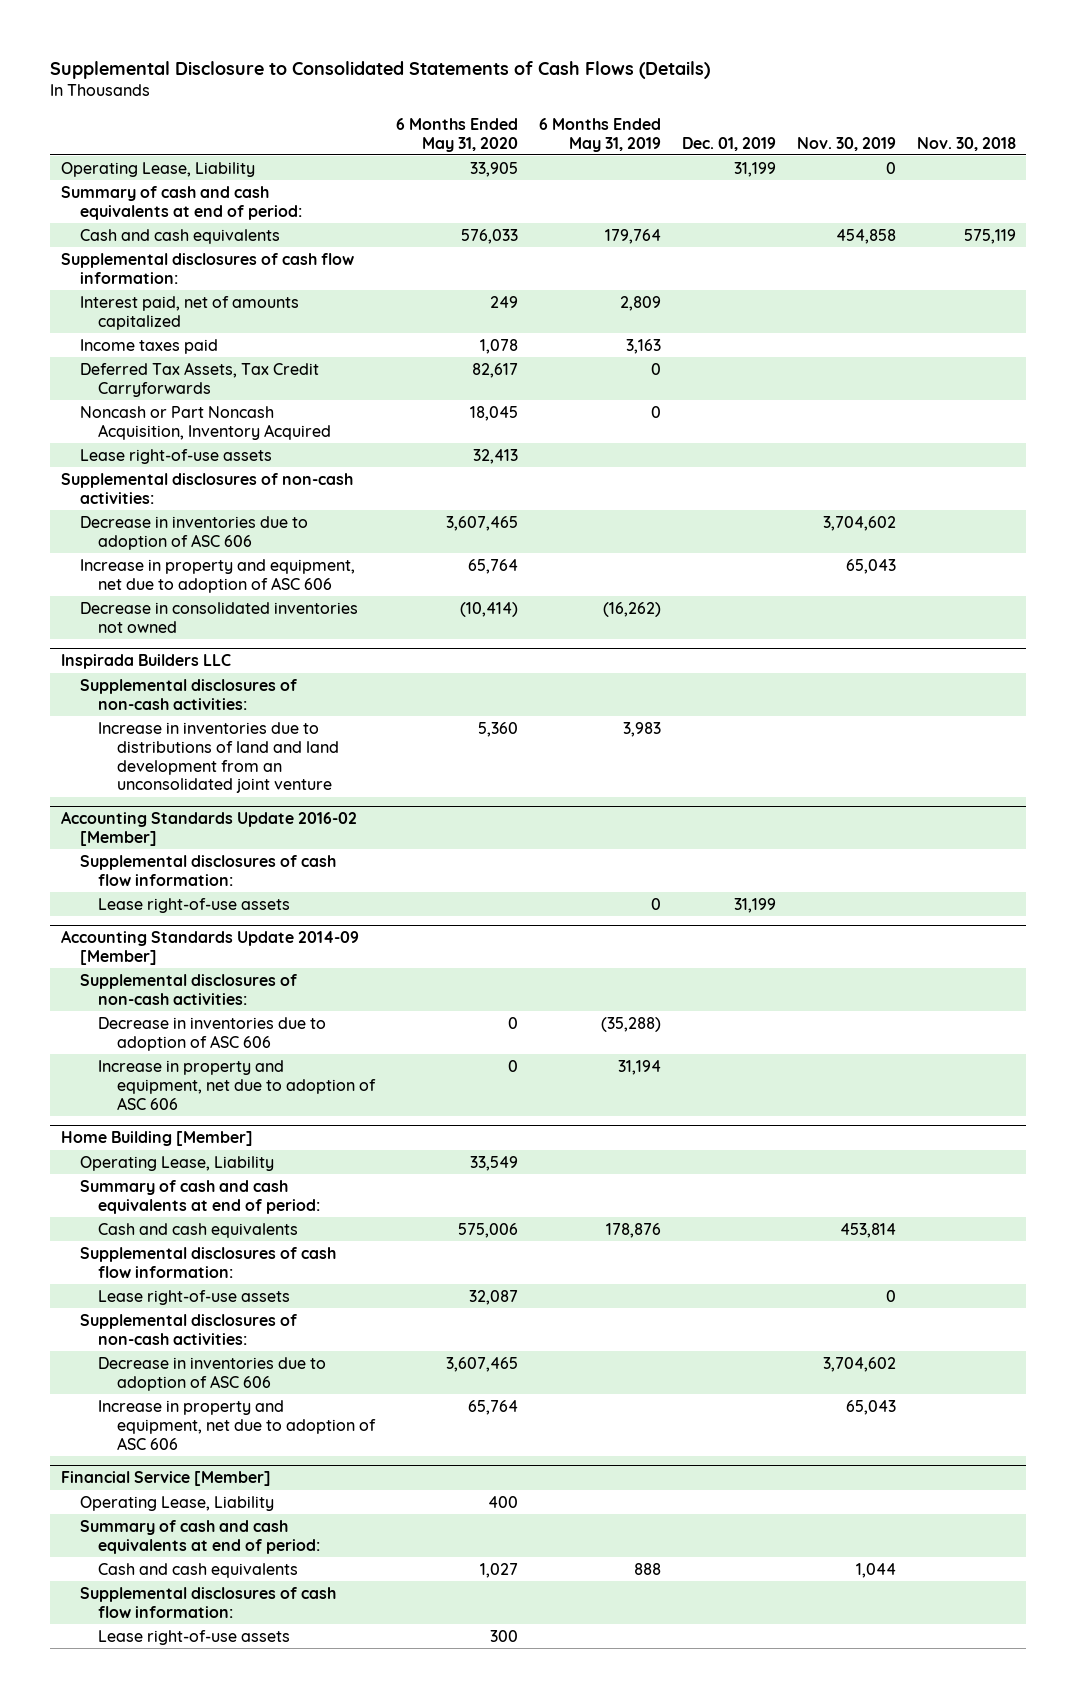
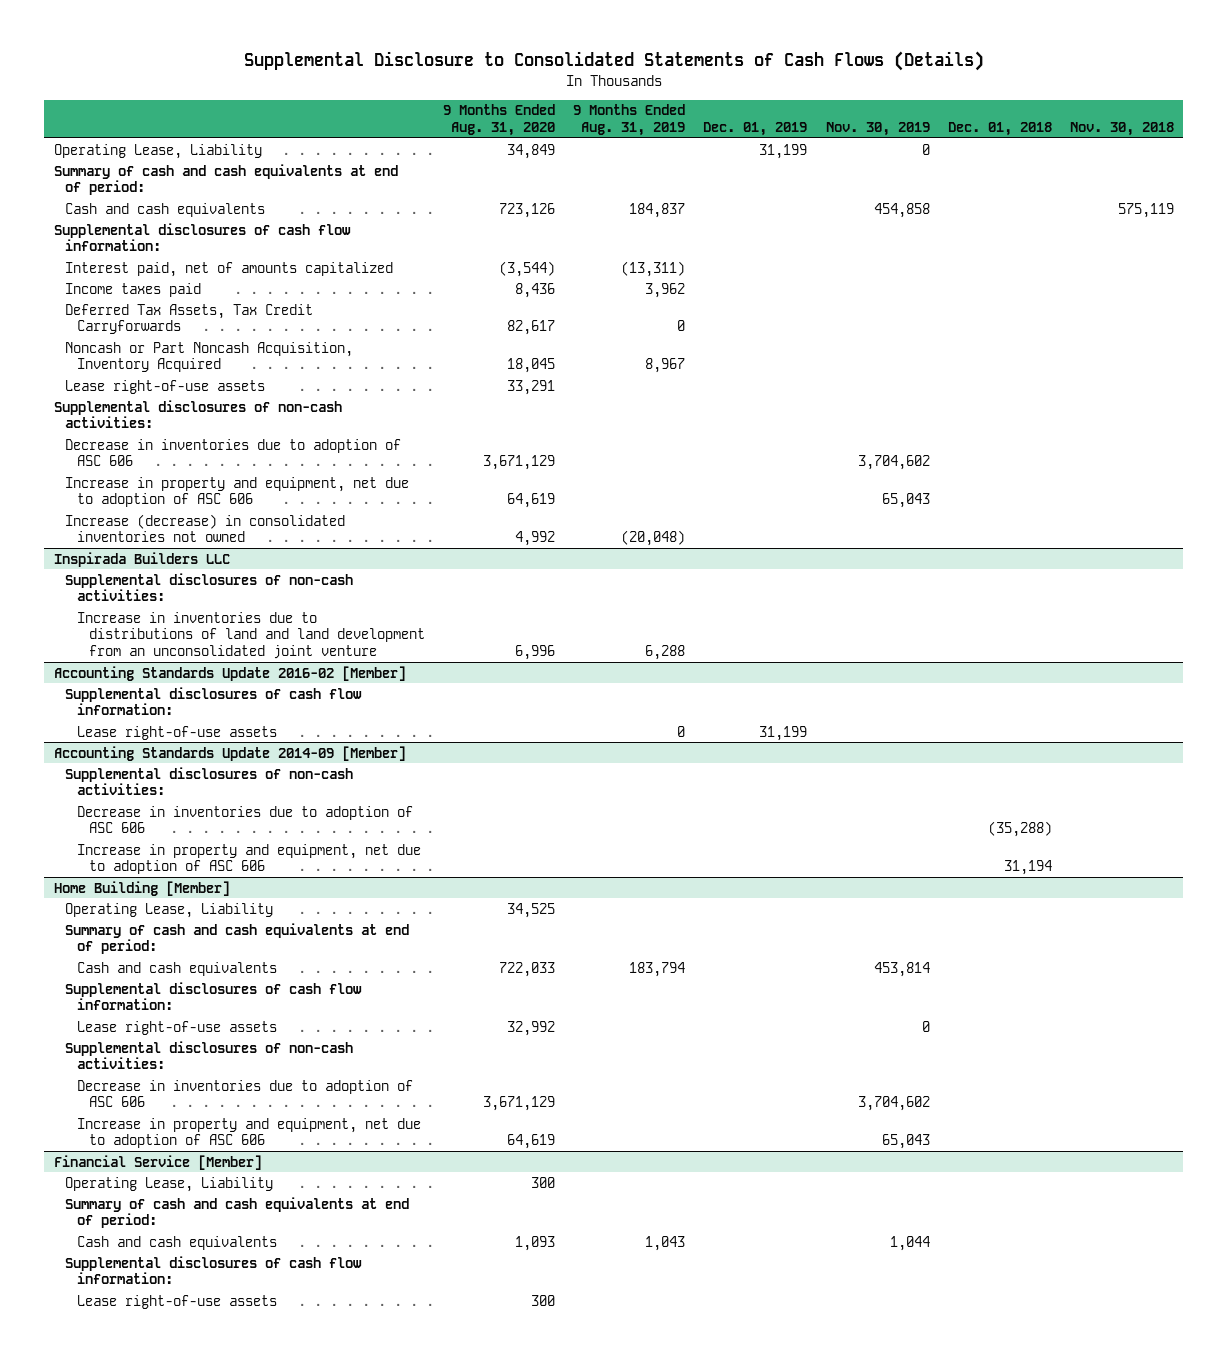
[395,117,518,152] 6 Months Ended May 31, 2020 -> none
[538,117,661,152] 6 Months Ended May 31, 2019 -> none
none -> [443,104,556,137] 9 Months Ended Aug. 31, 2020
none -> [573,104,686,137] 9 Months Ended Aug. 31, 2019
none -> [947,122,1052,137] Dec. 01, 2018
[79,601,358,633] Decrease in consolidated inventories not owned -> [65,513,346,543] Increase (decrease) in consolidated inventories not owned

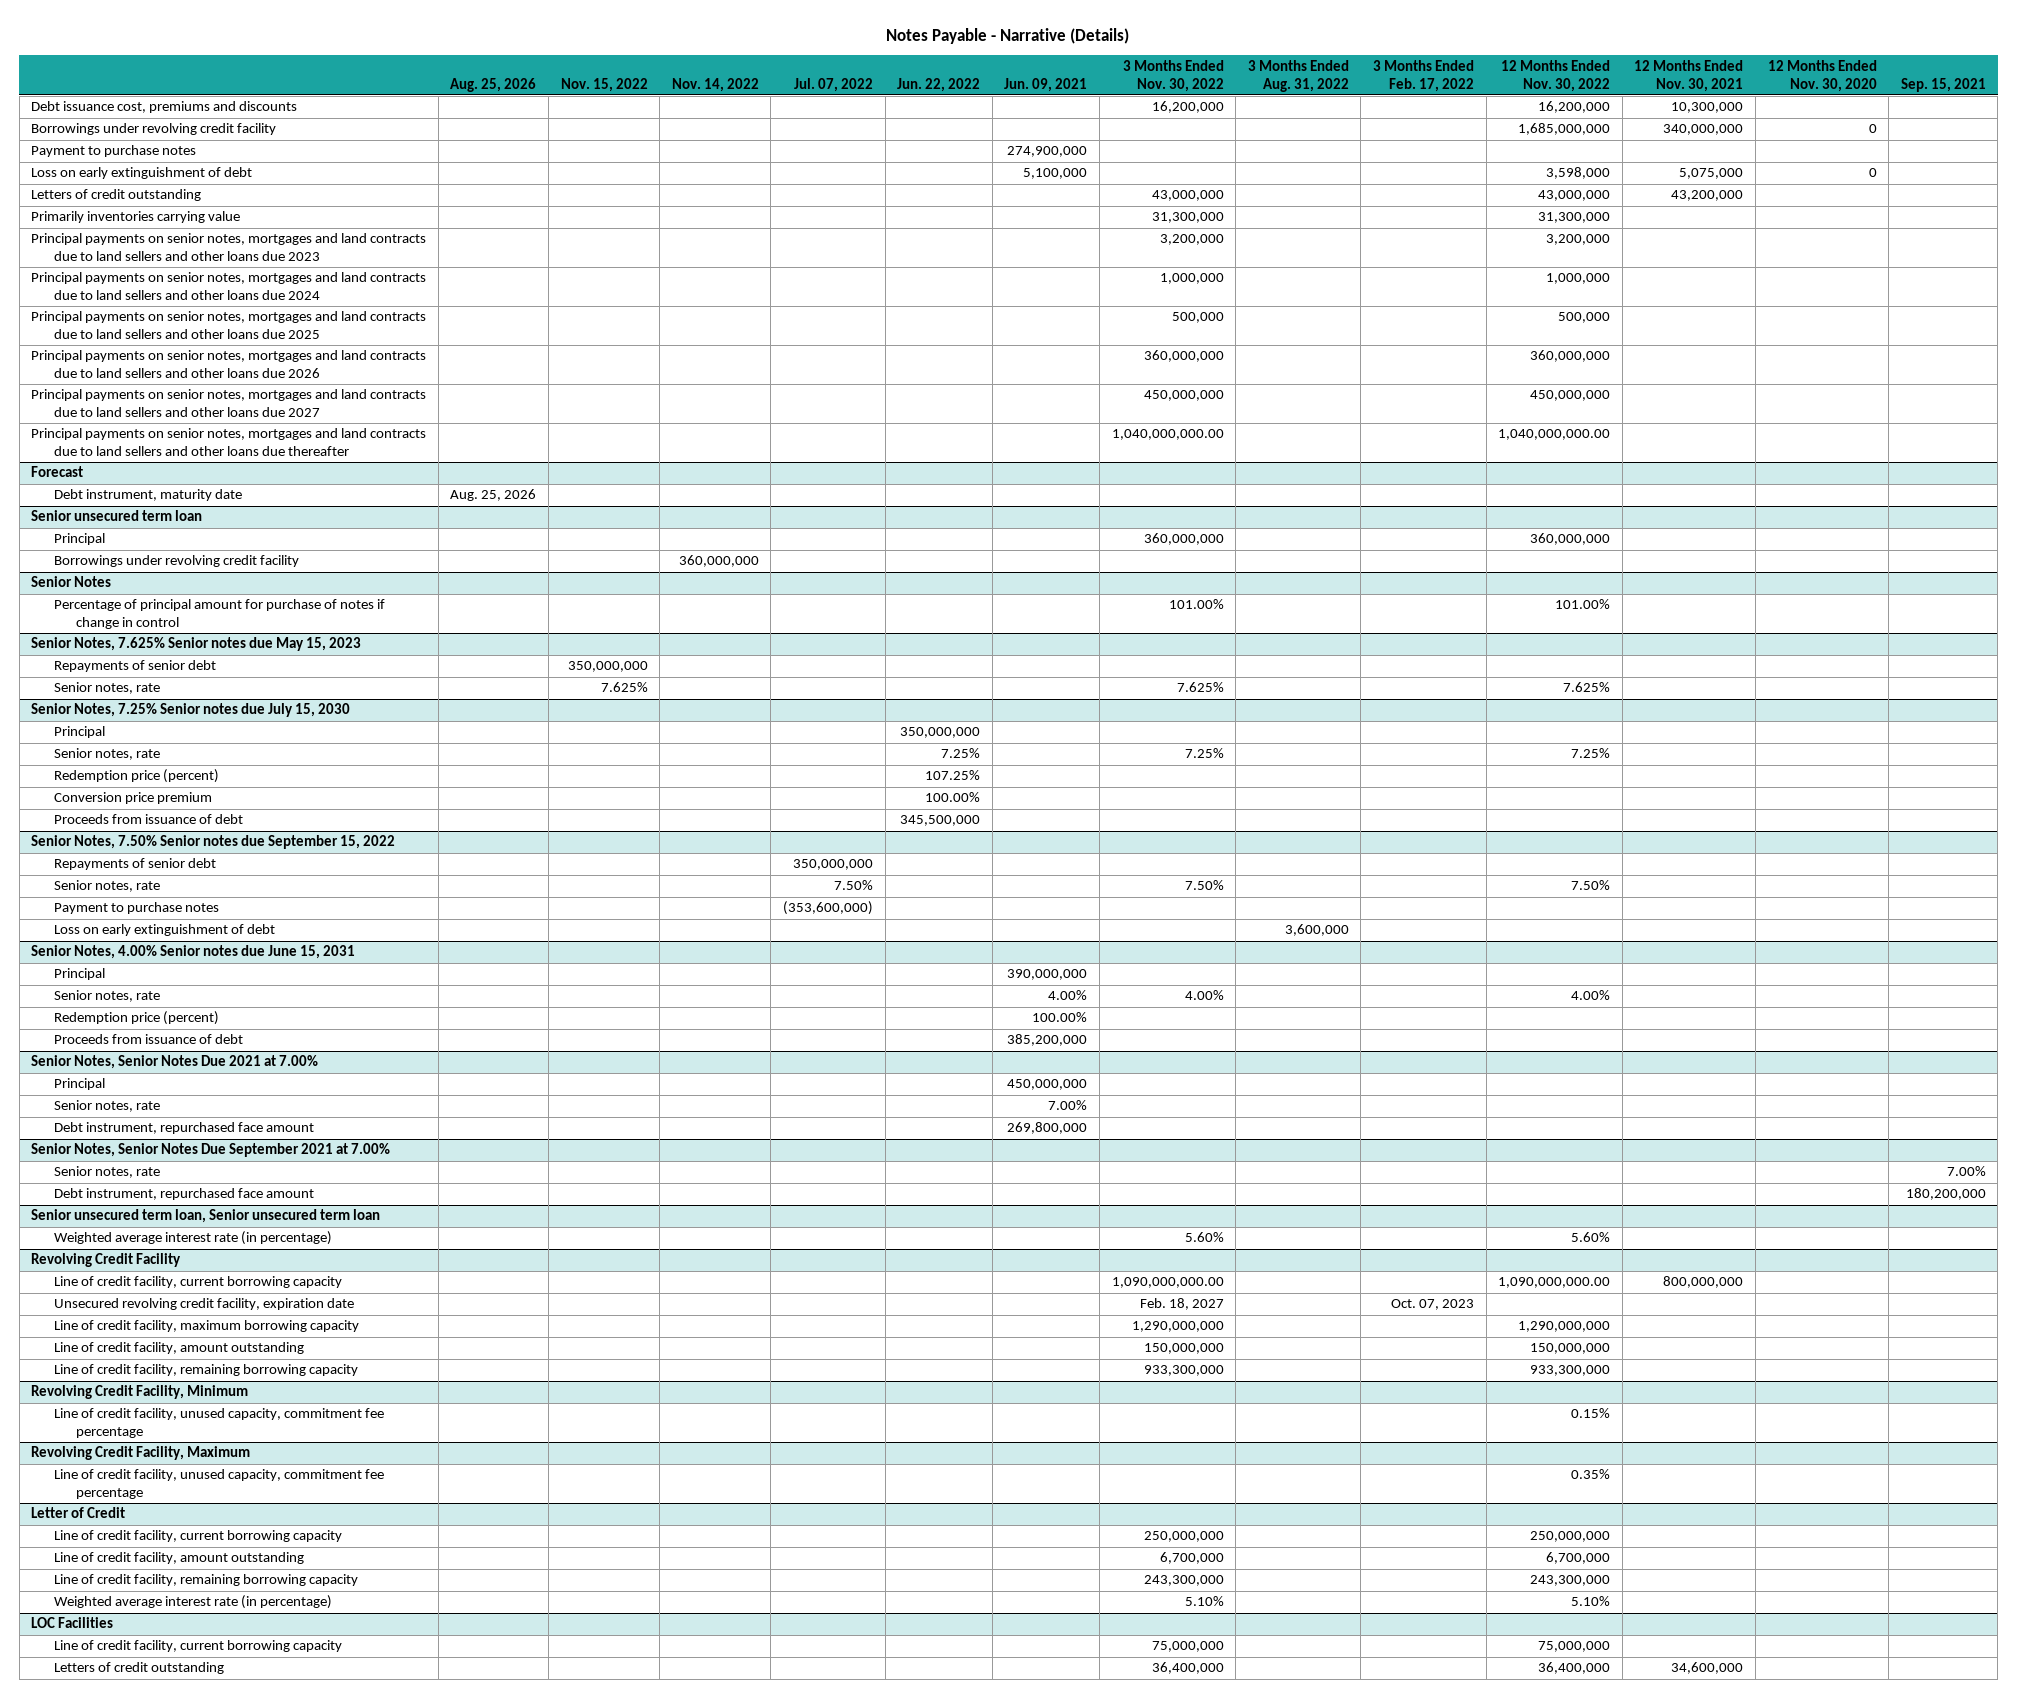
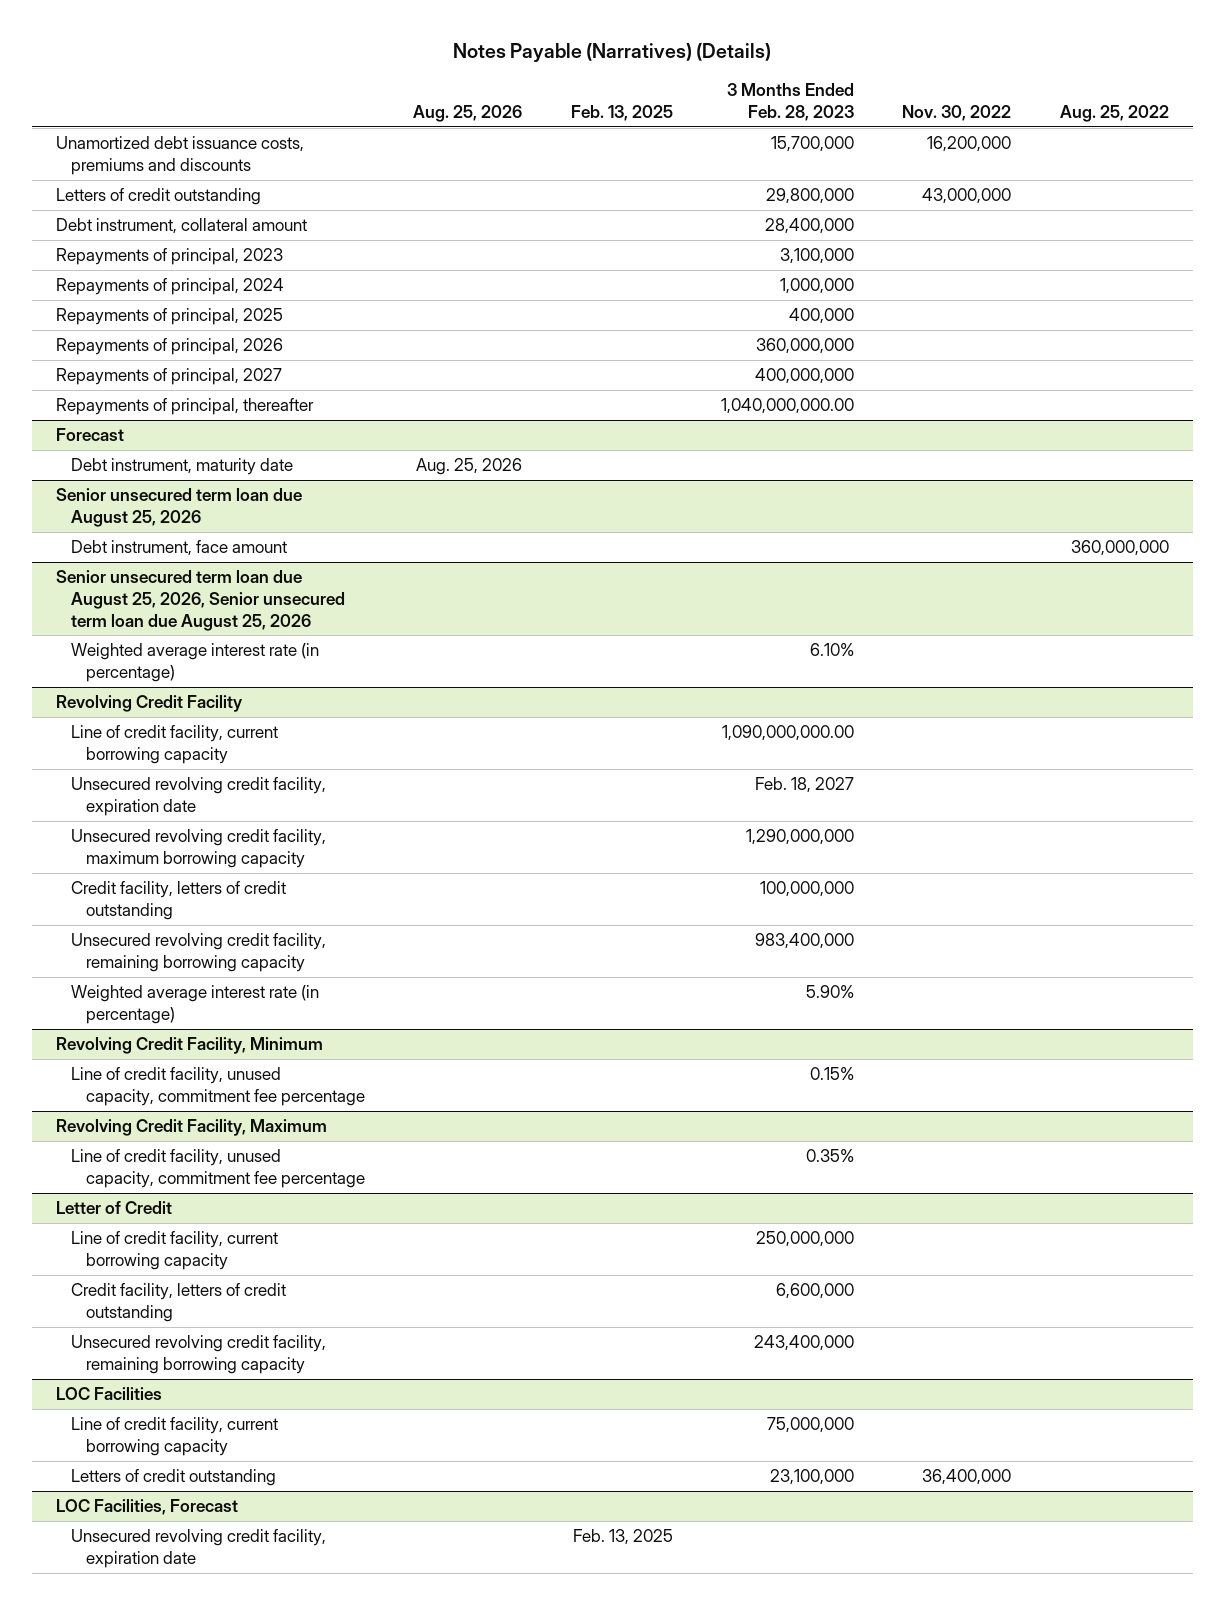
[886,28,1130,45] Notes Payable - Narrative (Details) -> [453,43,772,63] Notes Payable (Narratives) (Details)
[560,77,648,92] Nov. 15, 2022 -> none
[671,77,759,92] Nov. 14, 2022 -> none
[793,77,873,92] Jul. 07, 2022 -> none
[897,77,981,92] Jun. 22, 2022 -> none
[1004,77,1088,92] Jun. 09, 2021 -> none
[1122,59,1224,92] 3 Months Ended Nov. 30, 2022 -> none
[1247,59,1349,92] 3 Months Ended Aug. 31, 2022 -> none
[1372,59,1474,92] 3 Months Ended Feb. 17, 2022 -> none
[1501,59,1611,92] 12 Months Ended Nov. 30, 2022 -> none
[1634,59,1744,92] 12 Months Ended Nov. 30, 2021 -> none
[1767,59,1877,92] 12 Months Ended Nov. 30, 2020 -> none
[1900,77,1986,92] Sep. 15, 2021 -> none
none -> [570,104,673,121] Feb. 13, 2025
none -> [727,83,855,121] 3 Months Ended Feb. 28, 2023
none -> [902,104,1012,121] Nov. 30, 2022
none -> [1059,104,1169,122] Aug. 25, 2022
[31,123,277,136] Borrowings under revolving credit facility -> none
[31,145,197,158] Payment to purchase notes -> none
[31,167,253,180] Loss on early extinguishment of debt -> none
[31,101,298,114] Debt issuance cost, premiums and discounts -> [55,136,304,175] Unamortized debt issuance costs, premiums and discounts
[31,211,241,224] Primarily inventories carrying value -> none
none -> [55,218,307,235] Debt instrument, collateral amount
[31,233,427,262] Principal payments on senior notes, mortgages and land contracts due to land sellers and other loans due 2023 -> [55,248,283,266] Repayments of principal, 2023
[31,272,427,301] Principal payments on senior notes, mortgages and land contracts due to land sellers and other loans due 2024 -> [55,278,284,296] Repayments of principal, 2024
[31,311,427,340] Principal payments on senior notes, mortgages and land contracts due to land sellers and other loans due 2025 -> [55,308,283,326] Repayments of principal, 2025
[31,350,427,379] Principal payments on senior notes, mortgages and land contracts due to land sellers and other loans due 2026 -> [55,338,283,356] Repayments of principal, 2026
[31,389,427,418] Principal payments on senior notes, mortgages and land contracts due to land sellers and other loans due 2027 -> [55,368,282,386] Repayments of principal, 2027
[31,428,427,457] Principal payments on senior notes, mortgages and land contracts due to land sellers and other loans due thereafter -> [55,398,314,416] Repayments of principal, thereafter
[53,555,299,568] Borrowings under revolving credit facility -> none
[31,576,112,588] Senior Notes -> none
[53,599,385,630] Percentage of principal amount for purchase of notes if change in control -> none
[31,637,362,652] Senior Notes, 7.625% Senior notes due May 15, 2023 -> none
[53,660,216,673] Repayments of senior debt -> none
[53,682,160,695] Senior notes, rate -> none
[31,703,351,718] Senior Notes, 7.25% Senior notes due July 15, 2030 -> none
[53,726,105,739] Principal -> none
[53,748,160,761] Senior notes, rate -> none
[53,769,219,784] Redemption price (percent) -> none
[53,792,212,805] Conversion price premium -> none
[53,814,243,825] Proceeds from issuance of debt -> none
[31,835,396,850] Senior Notes, 7.50% Senior notes due September 15, 2022 -> none
[53,858,216,871] Repayments of senior debt -> none
[53,880,160,893] Senior notes, rate -> none
[53,902,219,915] Payment to purchase notes -> none
[53,924,275,937] Loss on early extinguishment of debt -> none
[31,945,356,960] Senior Notes, 4.00% Senior notes due June 15, 2031 -> none
[53,968,105,981] Principal -> none
[53,990,160,1003] Senior notes, rate -> none
[53,1011,219,1026] Redemption price (percent) -> none
[53,1034,243,1045] Proceeds from issuance of debt -> none
[31,1055,319,1070] Senior Notes, Senior Notes Due 2021 at 7.00% -> none
[53,1078,105,1091] Principal -> none
[53,1100,160,1113] Senior notes, rate -> none
[53,1122,314,1135] Debt instrument, repurchased face amount -> none
[31,1143,391,1158] Senior Notes, Senior Notes Due September 2021 at 7.00% -> none
[53,1166,160,1179] Senior notes, rate -> none
[53,1188,314,1201] Debt instrument, repurchased face amount -> none
[31,510,203,522] Senior unsecured term loan -> [55,488,302,527] Senior unsecured term loan due August 25, 2026
[53,533,105,546] Principal -> [70,540,287,557] Debt instrument, face amount
[31,1209,381,1224] Senior unsecured term loan, Senior unsecured term loan -> [55,570,345,631] Senior unsecured term loan due August 25, 2026, Senior unsecured term loan due August 25, 2026
[53,1320,359,1333] Line of credit facility, maximum borrowing capacity -> [70,829,326,868] Unsecured revolving credit facility, maximum borrowing capacity
[53,1342,304,1355] Line of credit facility, amount outstanding -> [70,881,286,920] Credit facility, letters of credit outstanding
[53,1364,358,1377] Line of credit facility, remaining borrowing capacity -> [70,933,326,972] Unsecured revolving credit facility, remaining borrowing capacity
none -> [70,985,319,1024] Weighted average interest rate (in percentage)
[53,1595,332,1610] Weighted average interest rate (in percentage) -> none
[53,1552,304,1565] Line of credit facility, amount outstanding -> [70,1283,286,1322] Credit facility, letters of credit outstanding
[53,1574,358,1587] Line of credit facility, remaining borrowing capacity -> [70,1335,326,1374] Unsecured revolving credit facility, remaining borrowing capacity
none -> [55,1499,238,1516] LOC Facilities, Forecast
none -> [70,1529,326,1568] Unsecured revolving credit facility, expiration date

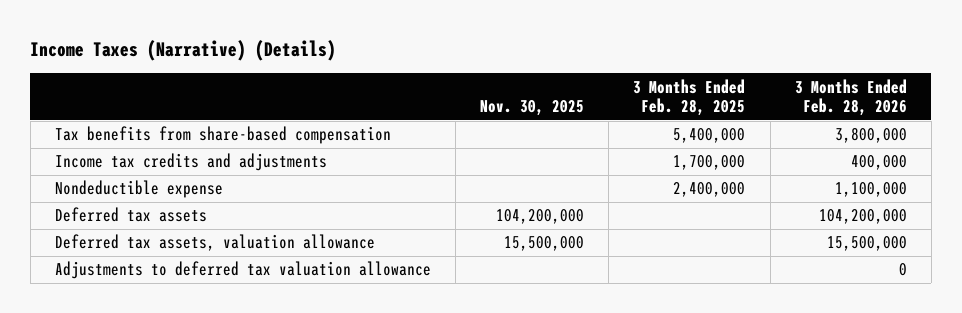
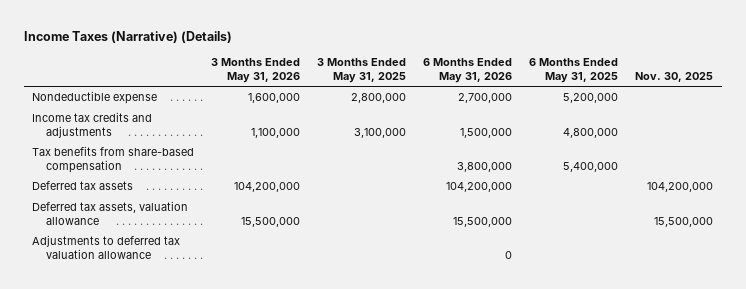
[633,78,746,117] 3 Months Ended Feb. 28, 2025 -> none
[794,78,907,117] 3 Months Ended Feb. 28, 2026 -> none
none -> [211,58,301,84] 3 Months Ended May 31, 2026
none -> [317,58,407,84] 3 Months Ended May 31, 2025
none -> [423,58,513,84] 6 Months Ended May 31, 2026
none -> [529,58,619,84] 6 Months Ended May 31, 2025
[55,153,328,172] Income tax credits and adjustments -> [32,112,153,139] Income tax credits and adjustments
[55,126,392,145] Tax benefits from share-based compensation -> [32,146,195,174] Tax benefits from share-based compensation

